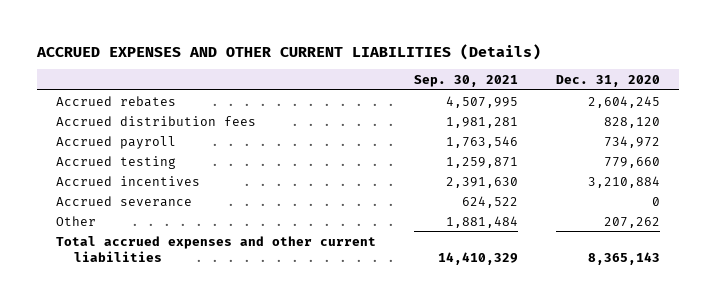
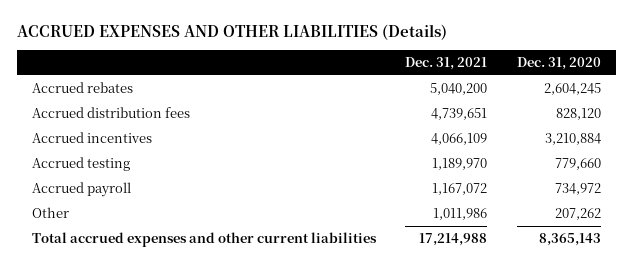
[35,43,541,60] ACCRUED EXPENSES AND OTHER CURRENT LIABILITIES (Details) -> [16,24,447,41] ACCRUED EXPENSES AND OTHER LIABILITIES (Details)
[413,74,518,87] Sep. 30, 2021 -> none
none -> [405,57,488,71] Dec. 31, 2021
[55,195,192,207] Accrued severance -> none
[55,155,176,169] Accrued testing -> [31,157,130,172] Accrued testing
[55,135,176,149] Accrued payroll -> [31,182,131,198] Accrued payroll

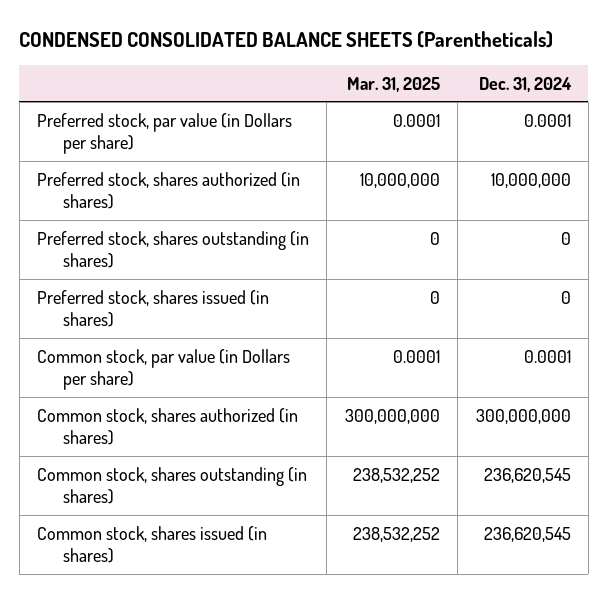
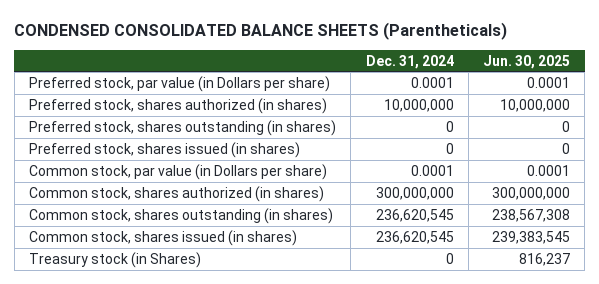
[346,76,440,92] Mar. 31, 2025 -> none
none -> [483,54,571,69] Jun. 30, 2025
none -> [29,251,202,268] Treasury stock (in Shares)

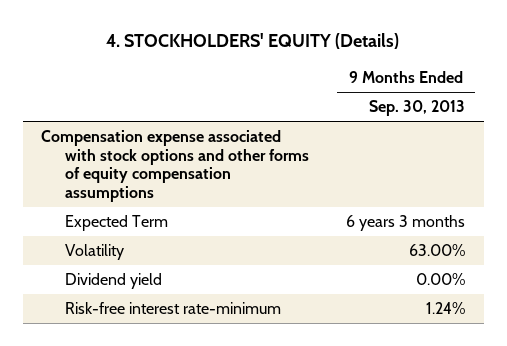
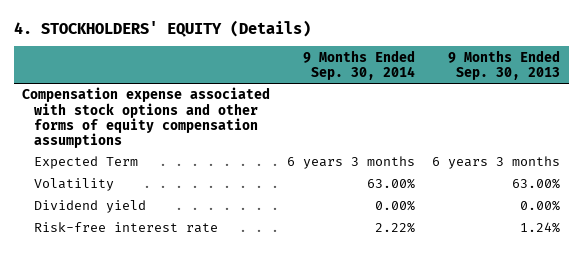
none -> [303,49,416,80] 9 Months Ended Sep. 30, 2014
[65,301,282,314] Risk-free interest rate-minimum -> [33,222,218,234] Risk-free interest rate

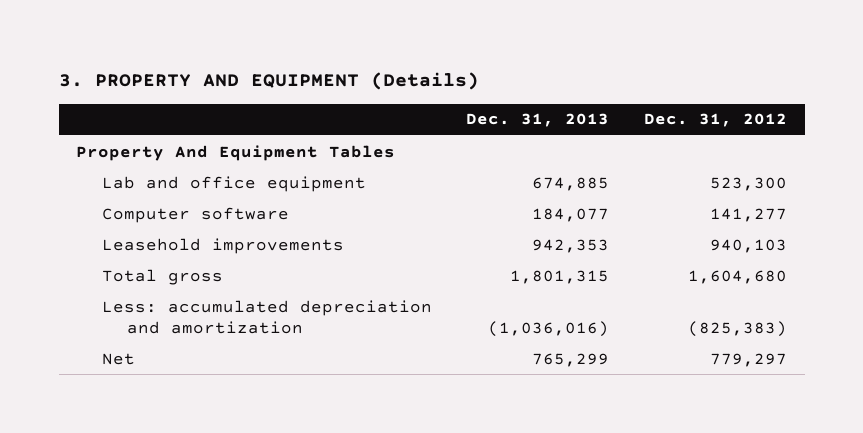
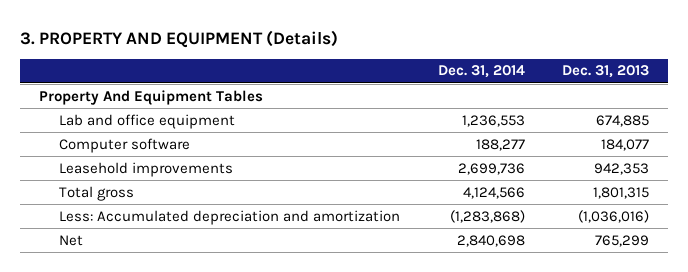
[644,113,788,128] Dec. 31, 2012 -> none
none -> [437,65,525,79] Dec. 31, 2014
[101,299,432,335] Less: accumulated depreciation and amortization -> [59,209,401,225] Less: Accumulated depreciation and amortization

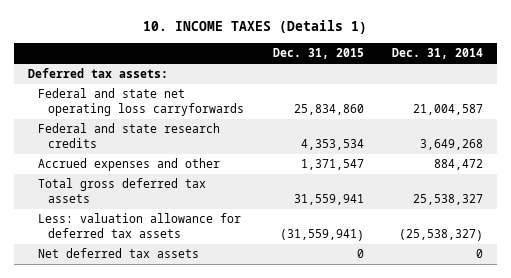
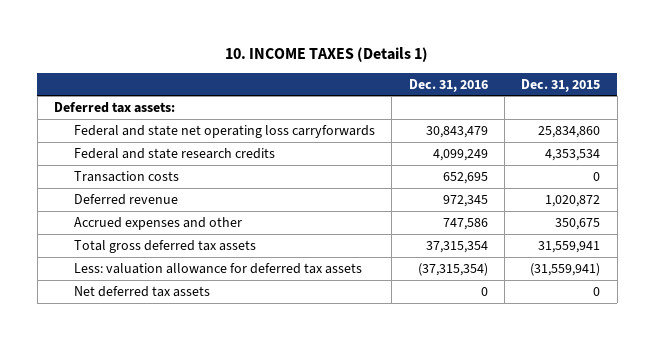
[391,48,483,60] Dec. 31, 2014 -> none
none -> [408,78,488,92] Dec. 31, 2016
none -> [73,170,179,182] Transaction costs
none -> [73,193,178,205] Deferred revenue
[300,159,364,171] 1,371,547 -> [555,217,601,230] 350,675

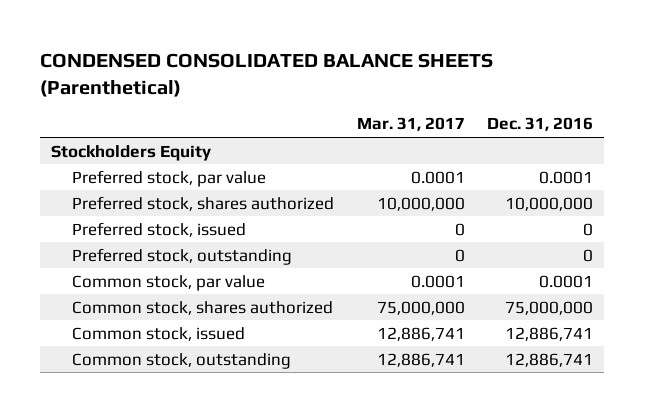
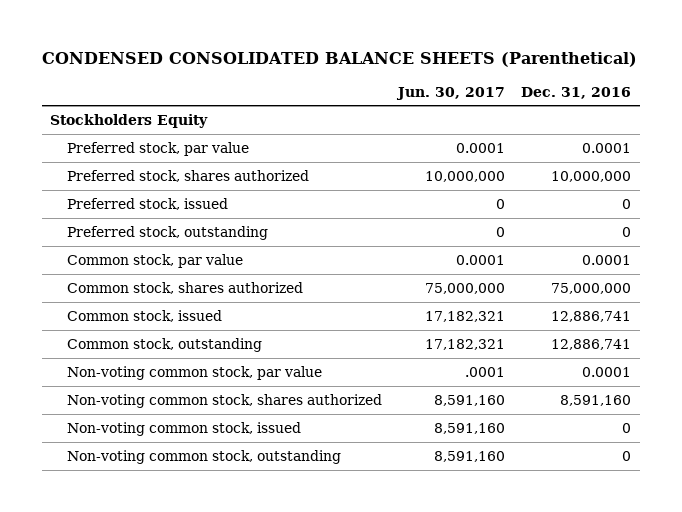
[356,117,465,132] Mar. 31, 2017 -> none
none -> [396,86,506,100] Jun. 30, 2017
none -> [66,365,322,380] Non-voting common stock, par value
none -> [66,393,382,408] Non-voting common stock, shares authorized
none -> [66,421,301,436] Non-voting common stock, issued
none -> [66,449,341,464] Non-voting common stock, outstanding

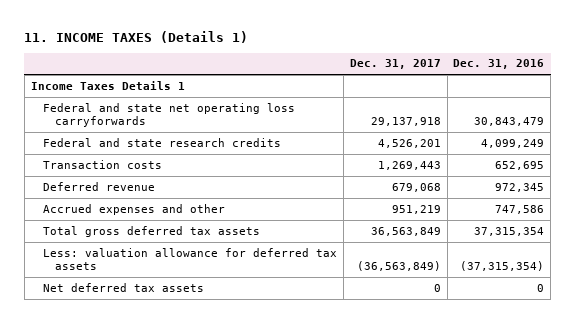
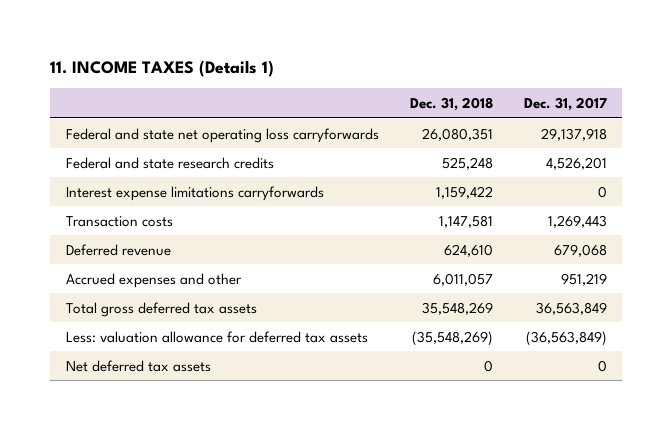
[453,59,545,70] Dec. 31, 2016 -> none
none -> [409,97,493,112] Dec. 31, 2018
[30,80,185,90] Income Taxes Details 1 -> none
none -> [65,185,324,201] Interest expense limitations carryforwards

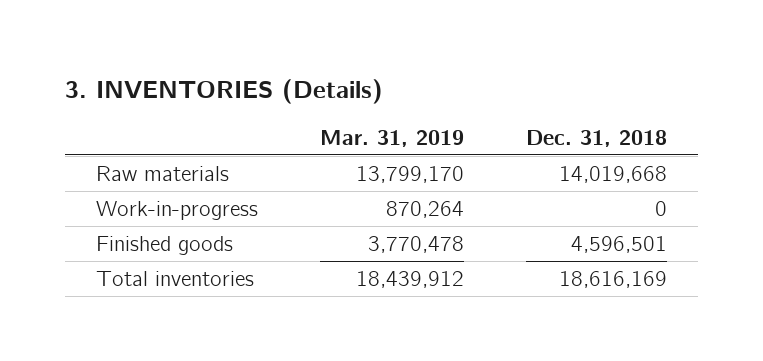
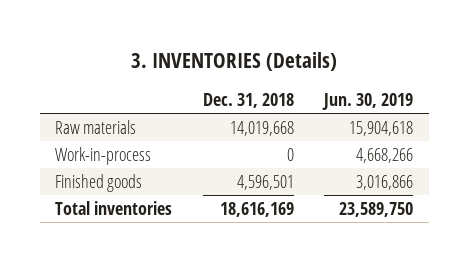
[319,129,464,147] Mar. 31, 2019 -> none
none -> [322,93,414,111] Jun. 30, 2019
[95,201,258,221] Work-in-progress -> [55,147,152,166] Work-in-process

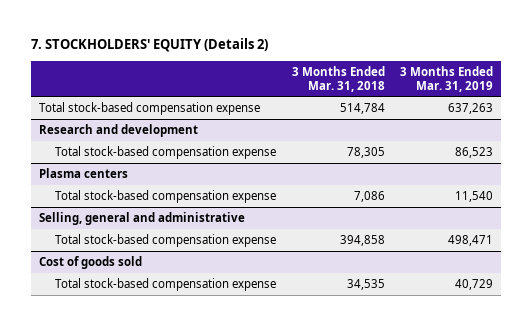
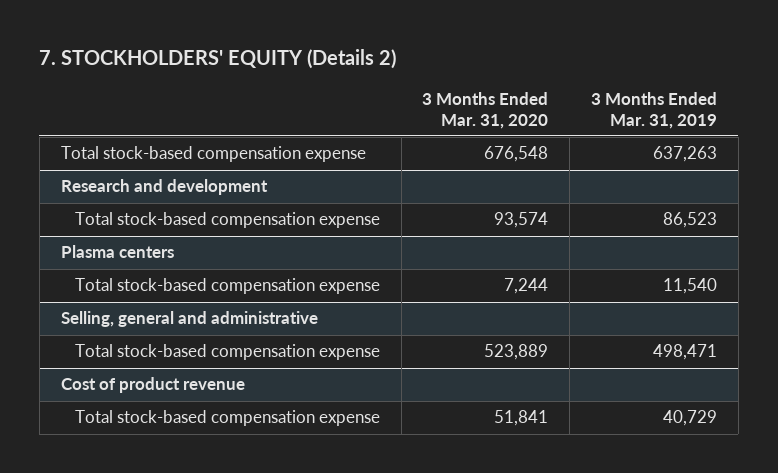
[291,65,385,92] 3 Months Ended Mar. 31, 2018 -> none
none -> [422,91,549,129] 3 Months Ended Mar. 31, 2020
[39,255,143,269] Cost of goods sold -> [60,377,245,394] Cost of product revenue

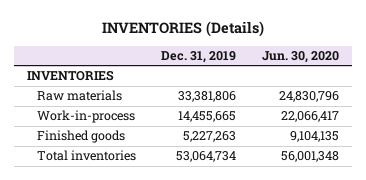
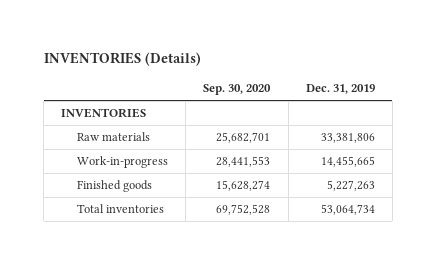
[262,50,340,63] Jun. 30, 2020 -> none
none -> [203,84,272,96] Sep. 30, 2020
[36,110,135,124] Work-in-process -> [77,156,169,169] Work-in-progress

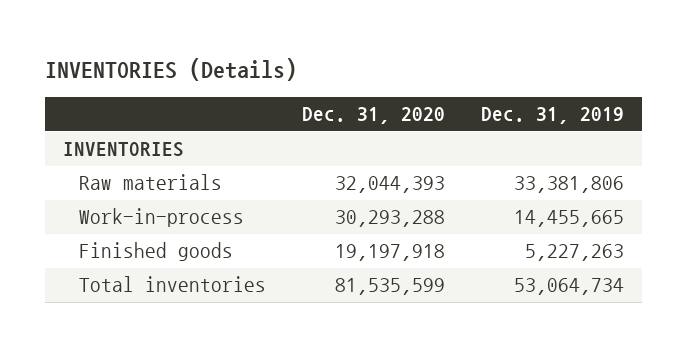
[203,84,272,96] Sep. 30, 2020 -> none
none -> [301,107,445,125] Dec. 31, 2020
[77,156,169,169] Work-in-progress -> [78,208,244,228] Work-in-process

